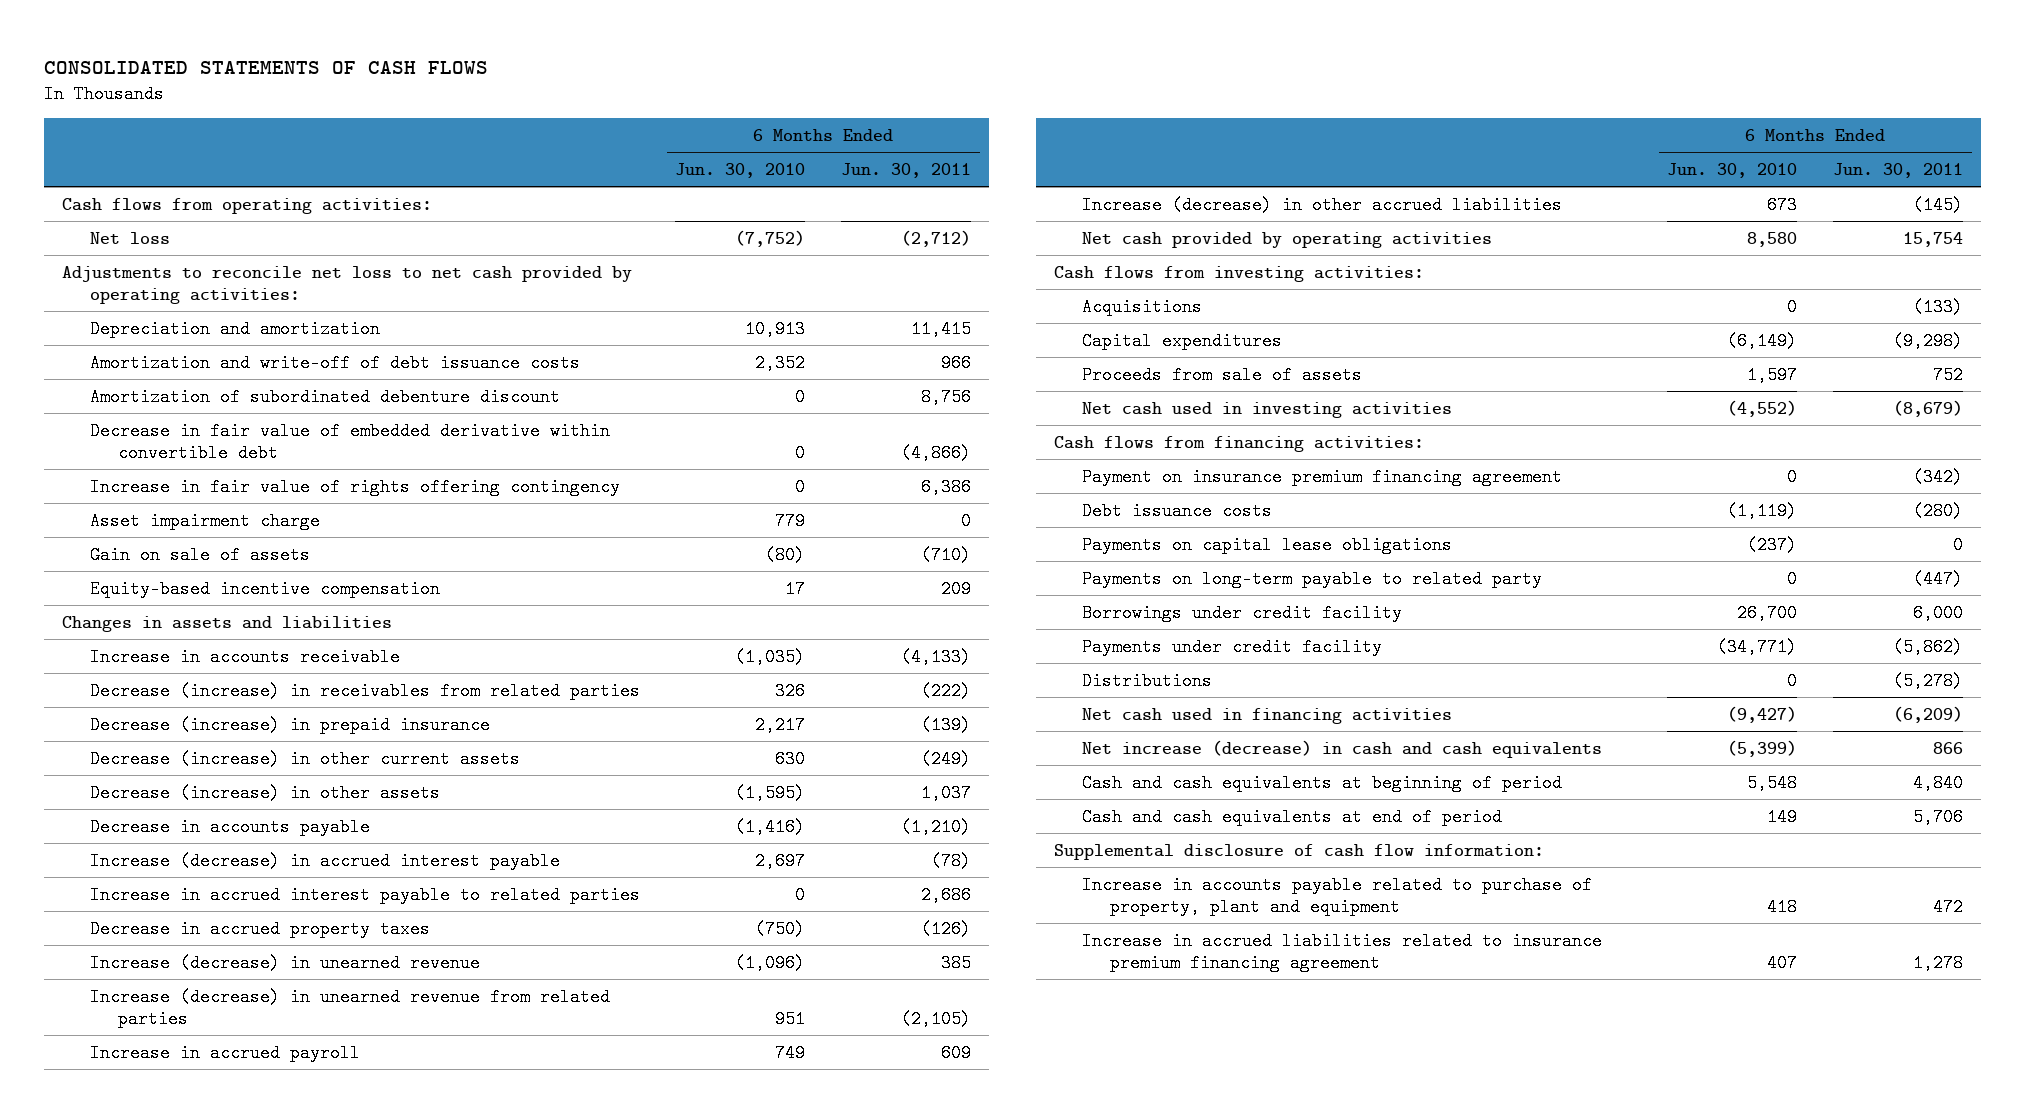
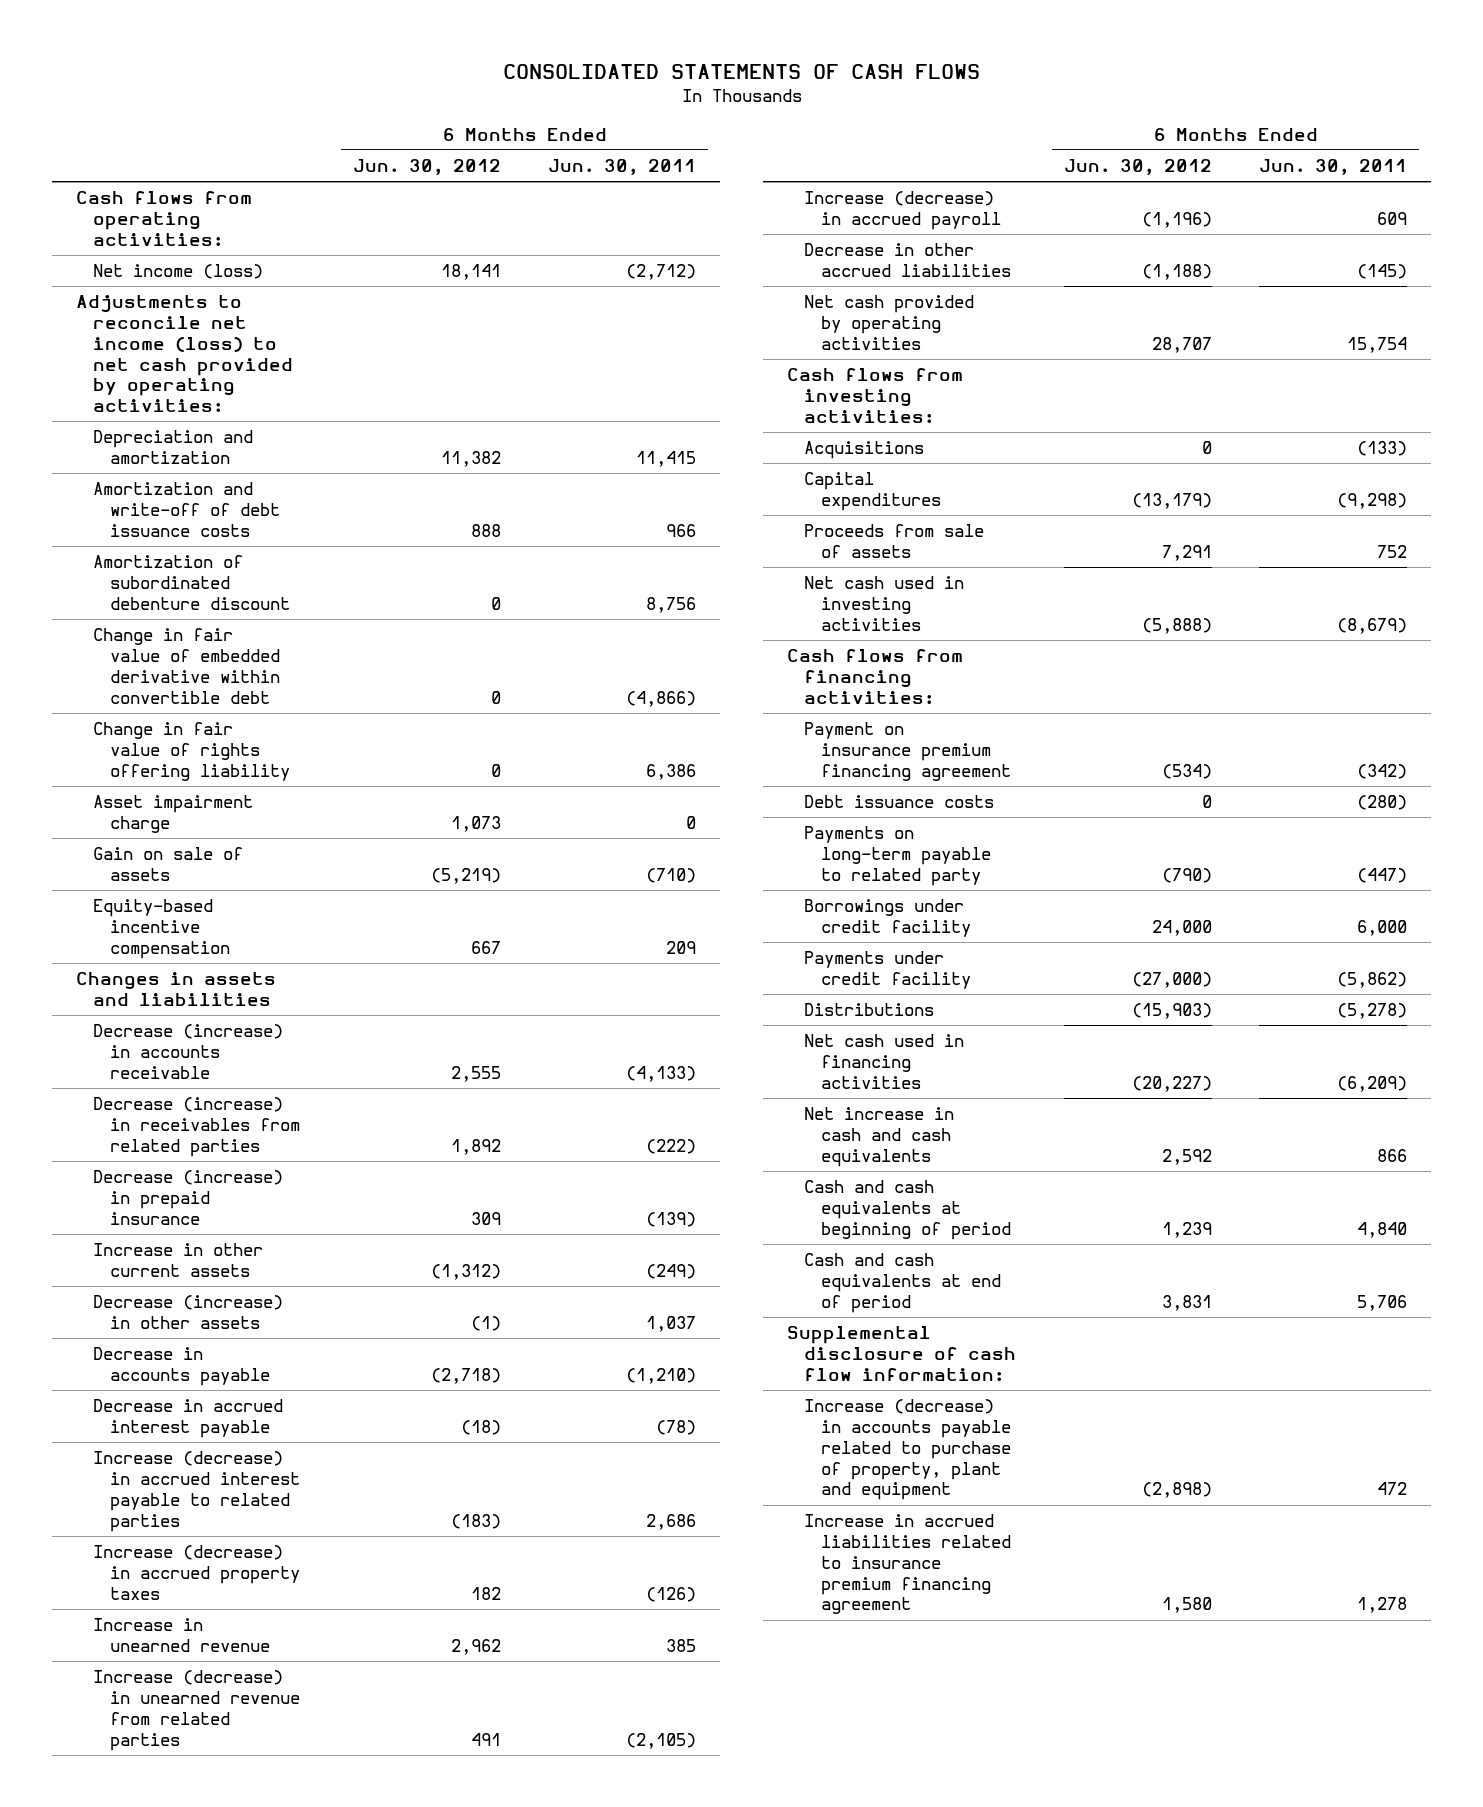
[675,163,806,179] Jun. 30, 2010 -> none
none -> [352,159,501,176] Jun. 30, 2012
[89,231,170,244] Net loss -> [93,264,264,280] Net income (loss)
[61,265,632,304] Adjustments to reconcile net loss to net cash provided by operating activities: -> [75,295,294,413] Adjustments to reconcile net income (loss) to net cash provided by operating activities:
[89,421,610,462] Decrease in fair value of embedded derivative within convertible debt -> [93,628,281,704] Change in fair value of embedded derivative within convertible debt
[89,477,620,496] Increase in fair value of rights offering contingency -> [93,722,291,781] Change in fair value of rights offering liability
[89,647,400,666] Increase in accounts receivable -> [93,1024,284,1079] Decrease (increase) in accounts receivable
[89,749,520,768] Decrease (increase) in other current assets -> [93,1243,264,1277] Increase in other current assets
[89,851,560,870] Increase (decrease) in accrued interest payable -> [93,1399,284,1438] Decrease in accrued interest payable
[89,885,640,904] Increase in accrued interest payable to related parties -> [93,1451,301,1532] Increase (decrease) in accrued interest payable to related parties
[89,919,430,938] Decrease in accrued property taxes -> [93,1545,301,1600] Increase (decrease) in accrued property taxes
[89,953,480,972] Increase (decrease) in unearned revenue -> [93,1618,271,1652] Increase in unearned revenue
[89,1043,360,1062] Increase in accrued payroll -> [804,191,1002,230] Increase (decrease) in accrued payroll
[1081,195,1562,214] Increase (decrease) in other accrued liabilities -> [804,243,1012,277] Decrease in other accrued liabilities
[1081,535,1452,554] Payments on capital lease obligations -> none
[1081,739,1602,758] Net increase (decrease) in cash and cash equivalents -> [804,1107,955,1167] Net increase in cash and cash equivalents
[1081,875,1592,916] Increase in accounts payable related to purchase of property, plant and equipment -> [804,1399,1012,1501] Increase (decrease) in accounts payable related to purchase of property, plant and equipment

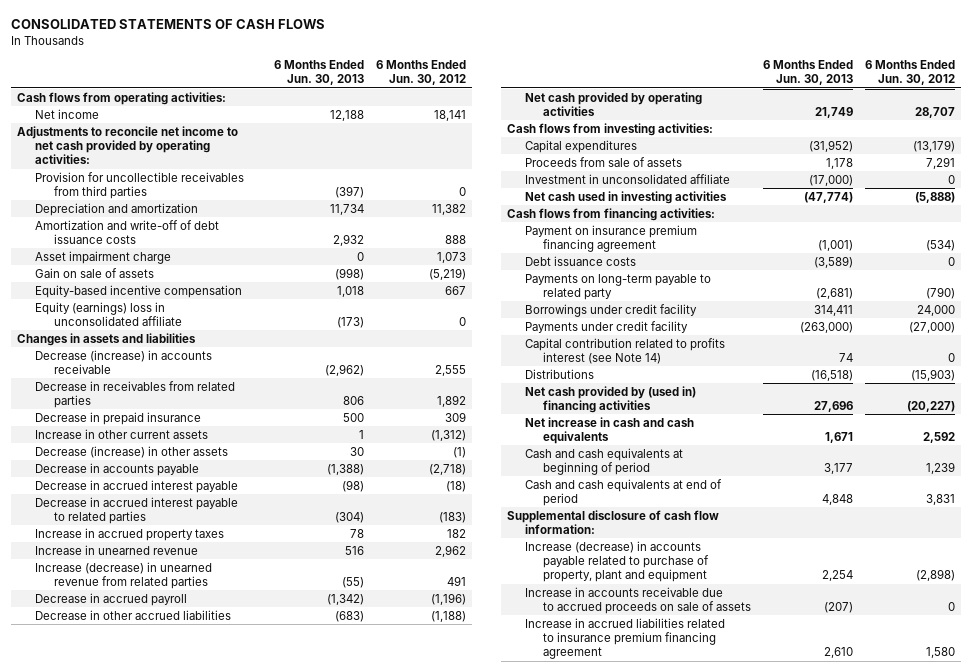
[548,159,697,176] Jun. 30, 2011 -> none
none -> [273,59,364,86] 6 Months Ended Jun. 30, 2013
[93,264,264,280] Net income (loss) -> [35,108,100,119] Net income
[75,295,294,413] Adjustments to reconcile net income (loss) to net cash provided by operating activities: -> [17,125,239,165] Adjustments to reconcile net income to net cash provided by operating activities:
none -> [35,171,245,200] Provision for uncollectible receivables from third parties
[93,555,291,610] Amortization of subordinated debenture discount -> none
[93,628,281,704] Change in fair value of embedded derivative within convertible debt -> none
[93,722,291,781] Change in fair value of rights offering liability -> none
none -> [35,301,182,327] Equity (earnings) loss in unconsolidated affiliate
[93,1097,301,1157] Decrease (increase) in receivables from related parties -> [35,380,236,409] Decrease in receivables from related parties
[93,1170,284,1225] Decrease (increase) in prepaid insurance -> [35,411,202,425] Decrease in prepaid insurance
[93,1451,301,1532] Increase (decrease) in accrued interest payable to related parties -> [35,496,239,525] Decrease in accrued interest payable to related parties
[93,1545,301,1600] Increase (decrease) in accrued property taxes -> [35,527,225,541] Increase in accrued property taxes
[804,191,1002,230] Increase (decrease) in accrued payroll -> [35,592,188,606] Decrease in accrued payroll
[804,441,925,460] Acquisitions -> none
none -> [524,173,730,184] Investment in unconsolidated affiliate
none -> [524,337,725,365] Capital contribution related to profits interest (see Note 14)
[804,1034,965,1089] Net cash used in financing activities -> [524,385,696,414] Net cash provided by (used in) financing activities
none -> [524,586,752,615] Increase in accounts receivable due to accrued proceeds on sale of assets

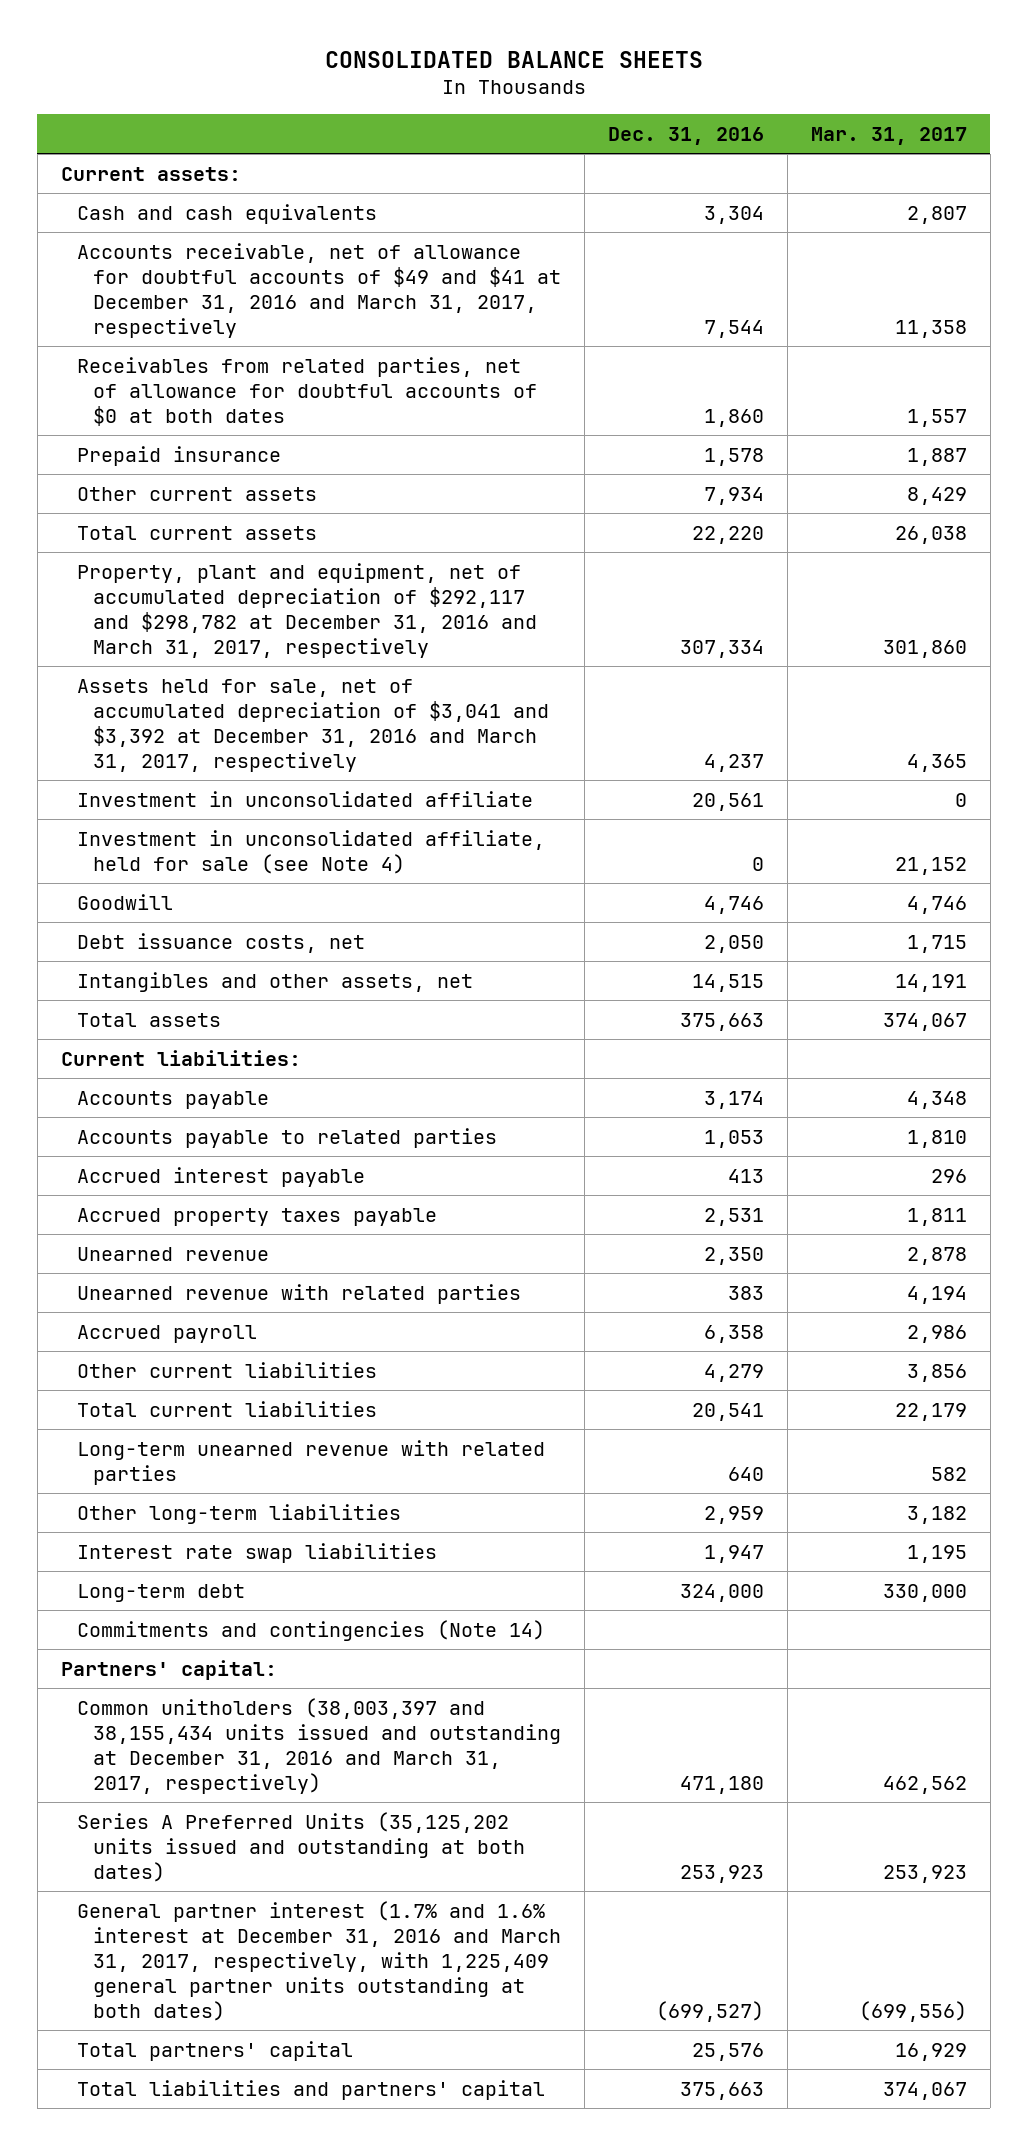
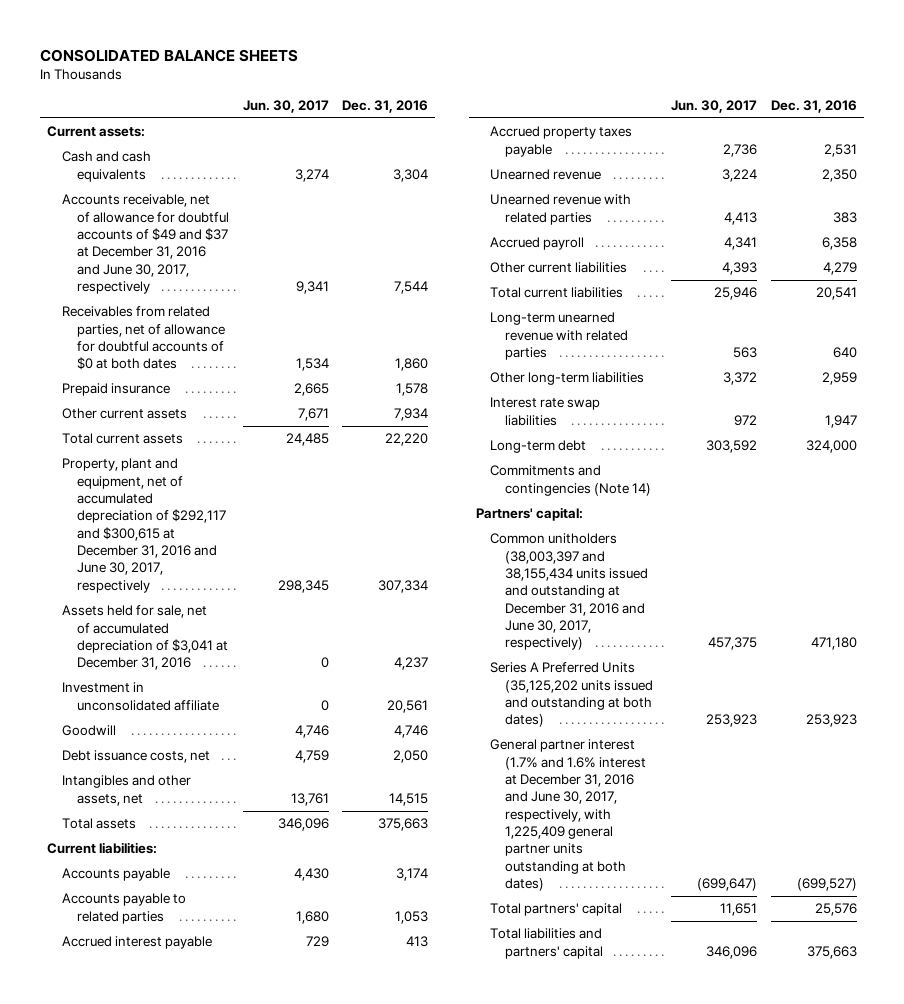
[810,126,967,145] Mar. 31, 2017 -> none
none -> [242,99,329,113] Jun. 30, 2017
[76,242,561,338] Accounts receivable, net of allowance for doubtful accounts of $49 and $41 at December 31, 2016 and March 31, 2017, respectively -> [61,194,229,294] Accounts receivable, net of allowance for doubtful accounts of $49 and $37 at December 31, 2016 and June 30, 2017, respectively
[76,562,537,658] Property, plant and equipment, net of accumulated depreciation of $292,117 and $298,782 at December 31, 2016 and March 31, 2017, respectively -> [61,458,226,593] Property, plant and equipment, net of accumulated depreciation of $292,117 and $300,615 at December 31, 2016 and June 30, 2017, respectively
[76,678,549,772] Assets held for sale, net of accumulated depreciation of $3,041 and $3,392 at December 31, 2016 and March 31, 2017, respectively -> [61,605,228,671] Assets held for sale, net of accumulated depreciation of $3,041 at December 31, 2016
[76,829,545,874] Investment in unconsolidated affiliate, held for sale (see Note 4) -> none
[76,1697,561,1794] Common unitholders (38,003,397 and 38,155,434 units issued and outstanding at December 31, 2016 and March 31, 2017, respectively) -> [490,533,649,651] Common unitholders (38,003,397 and 38,155,434 units issued and outstanding at December 31, 2016 and June 30, 2017, respectively)
[76,1900,561,2022] General partner interest (1.7% and 1.6% interest at December 31, 2016 and March 31, 2017, respectively, with 1,225,409 general partner units outstanding at both dates) -> [490,739,647,891] General partner interest (1.7% and 1.6% interest at December 31, 2016 and June 30, 2017, respectively, with 1,225,409 general partner units outstanding at both dates)

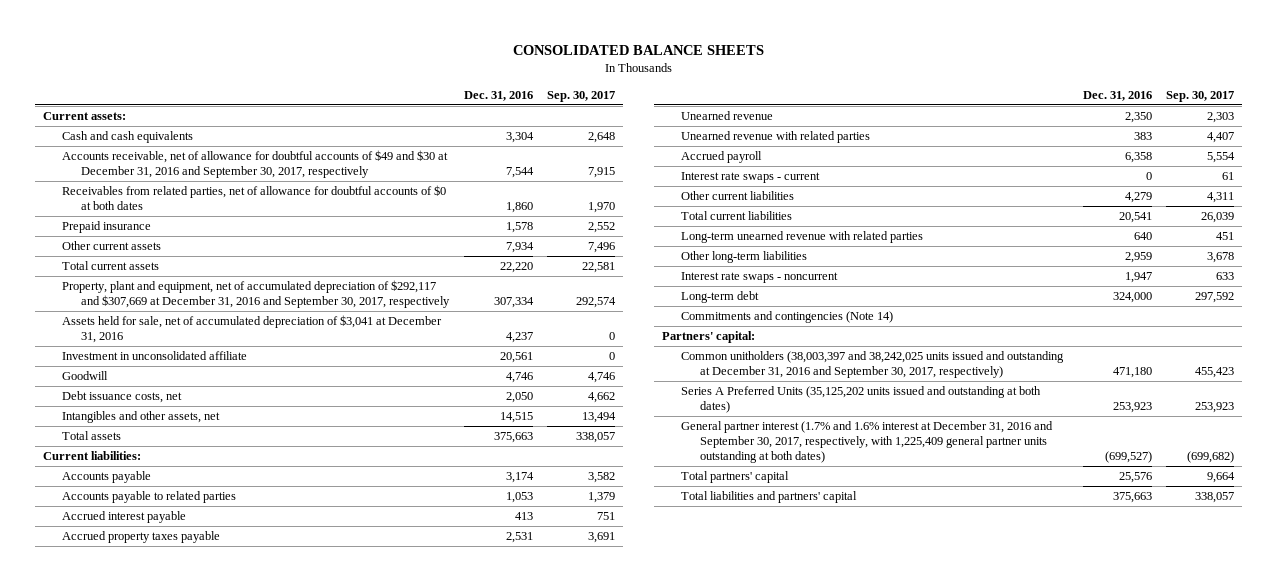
[242,99,329,113] Jun. 30, 2017 -> none
none -> [547,90,616,102] Sep. 30, 2017
[61,194,229,294] Accounts receivable, net of allowance for doubtful accounts of $49 and $37 at December 31, 2016 and June 30, 2017, respectively -> [61,150,448,179] Accounts receivable, net of allowance for doubtful accounts of $49 and $30 at December 31, 2016 and September 30, 2017, respectively
[61,458,226,593] Property, plant and equipment, net of accumulated depreciation of $292,117 and $300,615 at December 31, 2016 and June 30, 2017, respectively -> [61,280,450,309] Property, plant and equipment, net of accumulated depreciation of $292,117 and $307,669 at December 31, 2016 and September 30, 2017, respectively
none -> [680,172,820,184] Interest rate swaps - current
[490,397,601,426] Interest rate swap liabilities -> [680,272,838,284] Interest rate swaps - noncurrent
[490,533,649,651] Common unitholders (38,003,397 and 38,155,434 units issued and outstanding at December 31, 2016 and June 30, 2017, respectively) -> [680,351,1064,379] Common unitholders (38,003,397 and 38,242,025 units issued and outstanding at December 31, 2016 and September 30, 2017, respectively)
[490,739,647,891] General partner interest (1.7% and 1.6% interest at December 31, 2016 and June 30, 2017, respectively, with 1,225,409 general partner units outstanding at both dates) -> [680,421,1053,464] General partner interest (1.7% and 1.6% interest at December 31, 2016 and September 30, 2017, respectively, with 1,225,409 general partner units outstanding at both dates)

